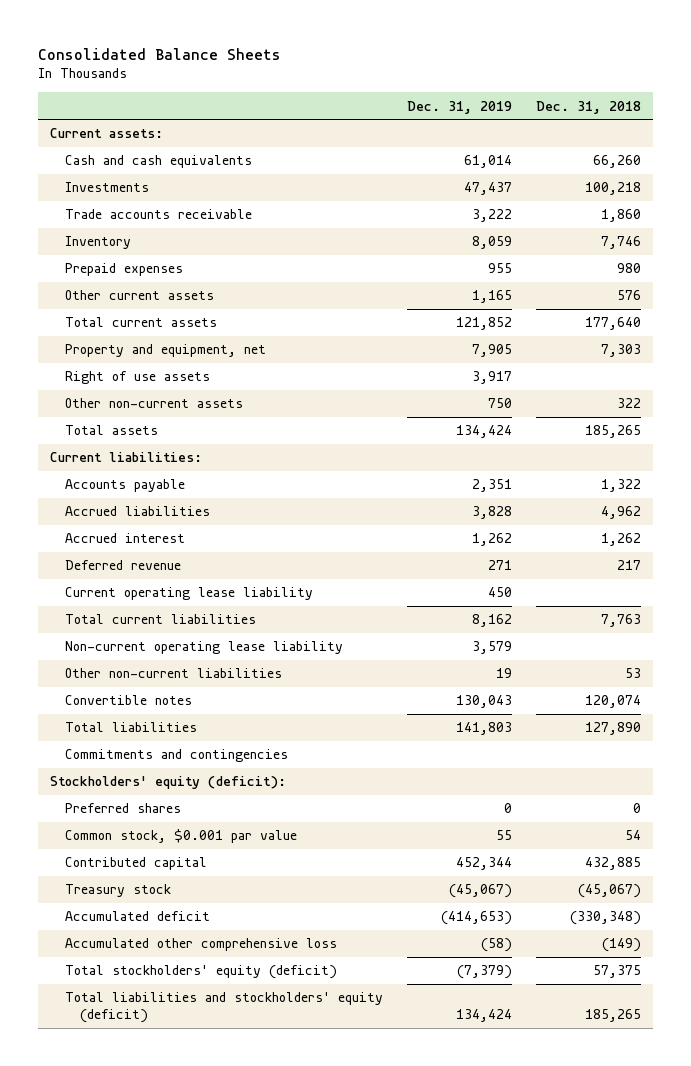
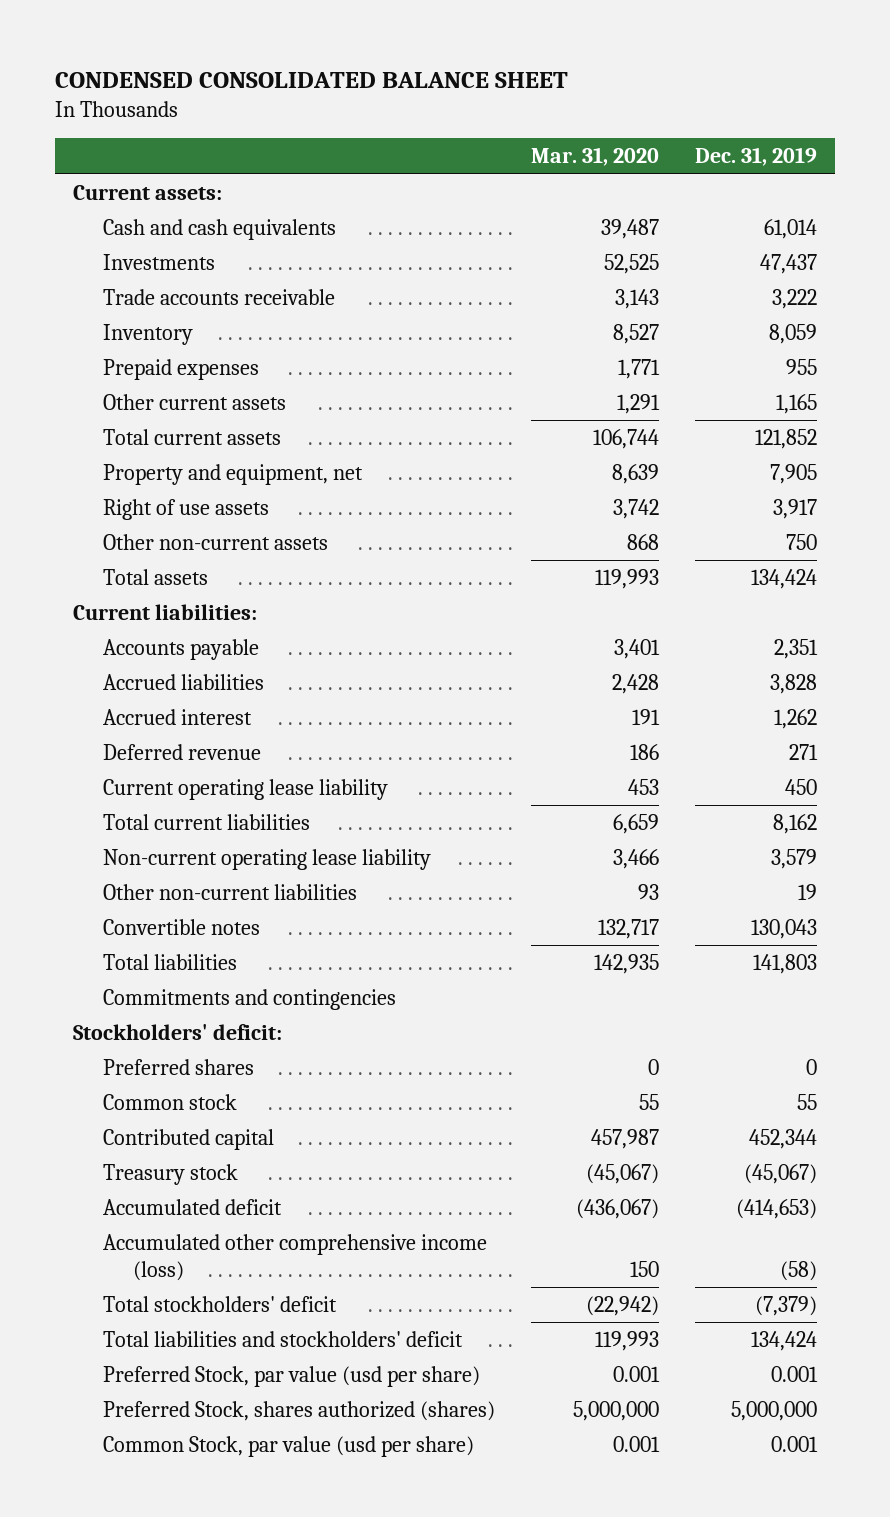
[37,47,281,60] Consolidated Balance Sheets -> [55,72,569,89] CONDENSED CONSOLIDATED BALANCE SHEET
[535,100,641,114] Dec. 31, 2018 -> none
none -> [530,147,659,167] Mar. 31, 2020
[49,776,286,790] Stockholders' equity (deficit): -> [73,1023,283,1040] Stockholders' deficit:
[65,829,298,844] Common stock, $0.001 par value -> none
none -> [103,1093,238,1110] Common stock
[65,938,338,952] Accumulated other comprehensive loss -> [103,1233,488,1281] Accumulated other comprehensive income (loss)
[65,965,338,980] Total stockholders' equity (deficit) -> [103,1295,338,1312] Total stockholders' deficit
[65,992,384,1024] Total liabilities and stockholders' equity (deficit) -> [103,1330,464,1347] Total liabilities and stockholders' deficit
none -> [103,1365,481,1387] Preferred Stock, par value (usd per share)
none -> [103,1400,496,1421] Preferred Stock, shares authorized (shares)
none -> [103,1435,475,1457] Common Stock, par value (usd per share)

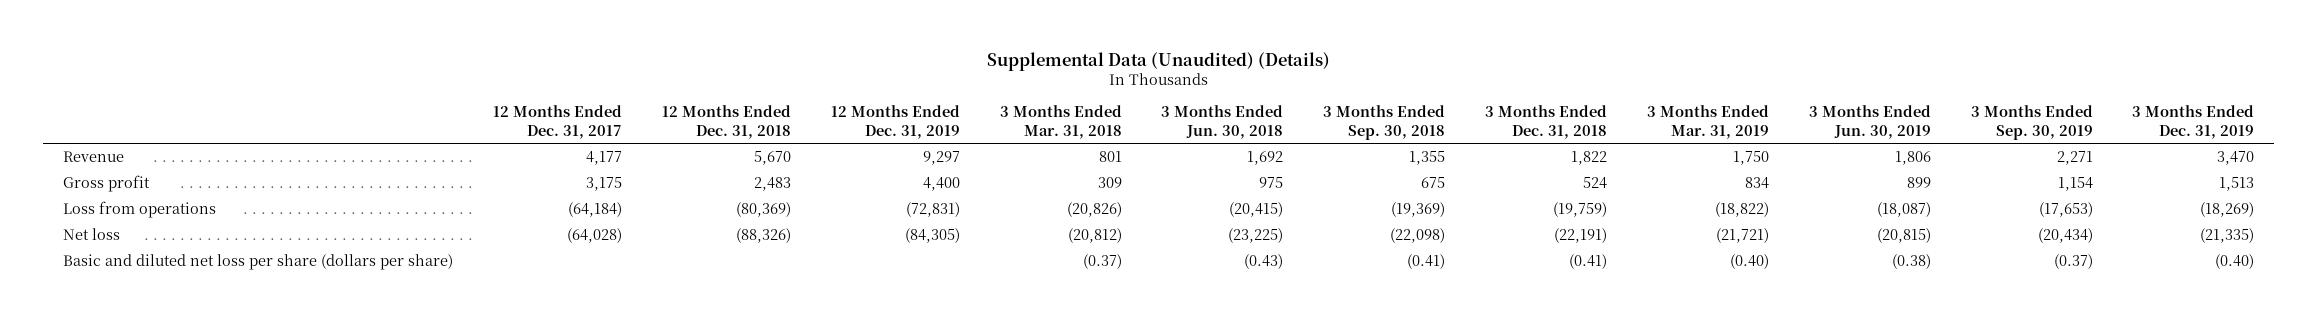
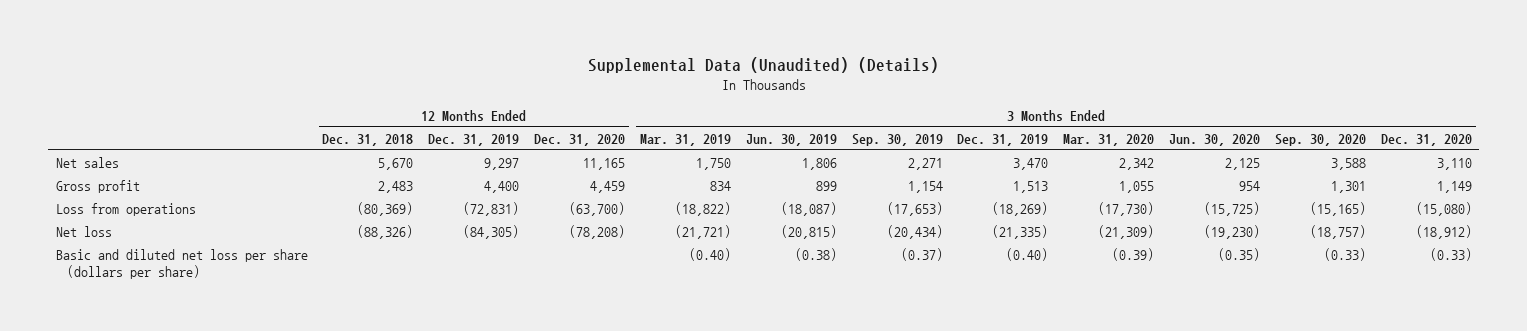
[493,105,623,139] 12 Months Ended Dec. 31, 2017 -> none
[999,105,1122,139] 3 Months Ended Mar. 31, 2018 -> none
[1161,105,1284,139] 3 Months Ended Jun. 30, 2018 -> none
[1323,105,1446,140] 3 Months Ended Sep. 30, 2018 -> none
[1485,105,1608,139] 3 Months Ended Dec. 31, 2018 -> none
none -> [534,133,626,146] Dec. 31, 2020
none -> [1063,133,1155,146] Mar. 31, 2020
none -> [1169,133,1261,146] Jun. 30, 2020
none -> [1274,133,1366,146] Sep. 30, 2020
none -> [1380,133,1472,146] Dec. 31, 2020
[63,151,125,163] Revenue -> [55,157,119,169] Net sales

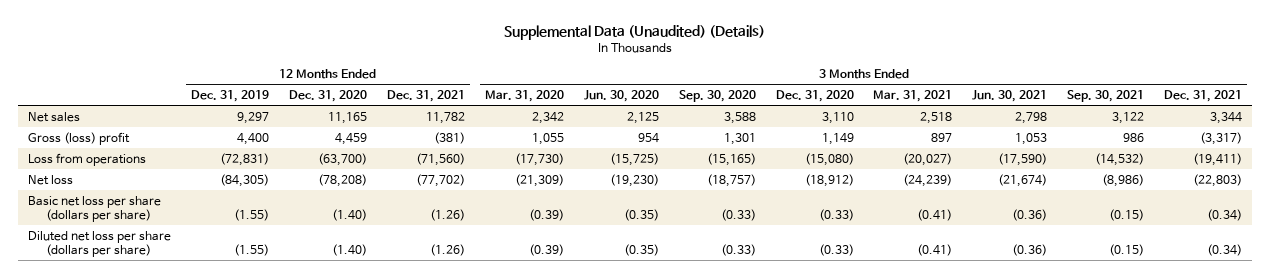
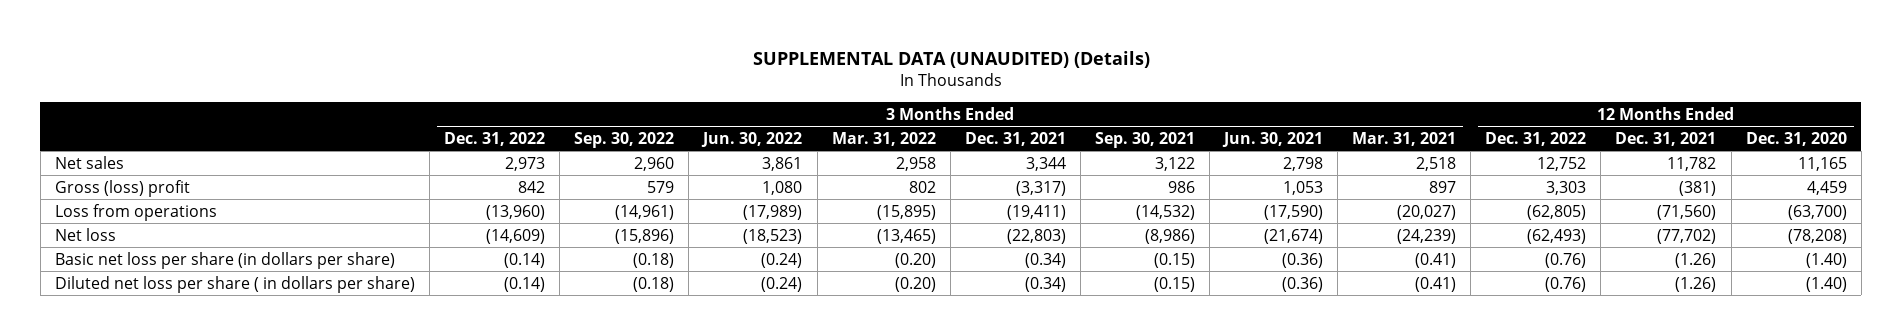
[504,24,766,40] Supplemental Data (Unaudited) (Details) -> [752,51,1150,69] SUPPLEMENTAL DATA (UNAUDITED) (Details)
[190,90,269,103] Dec. 31, 2019 -> none
[484,90,564,103] Mar. 31, 2020 -> none
[583,90,659,103] Jun. 30, 2020 -> none
[678,90,756,103] Sep. 30, 2020 -> none
[775,90,854,103] Dec. 31, 2020 -> none
none -> [444,131,546,146] Dec. 31, 2022
none -> [574,131,675,148] Sep. 30, 2022
none -> [701,131,803,147] Jun. 30, 2022
none -> [831,131,936,146] Mar. 31, 2022
none -> [1485,131,1587,146] Dec. 31, 2022
[27,195,161,223] Basic net loss per share (dollars per share) -> [55,251,396,269] Basic net loss per share (in dollars per share)
[27,230,171,258] Diluted net loss per share (dollars per share) -> [55,275,416,293] Diluted net loss per share ( in dollars per share)

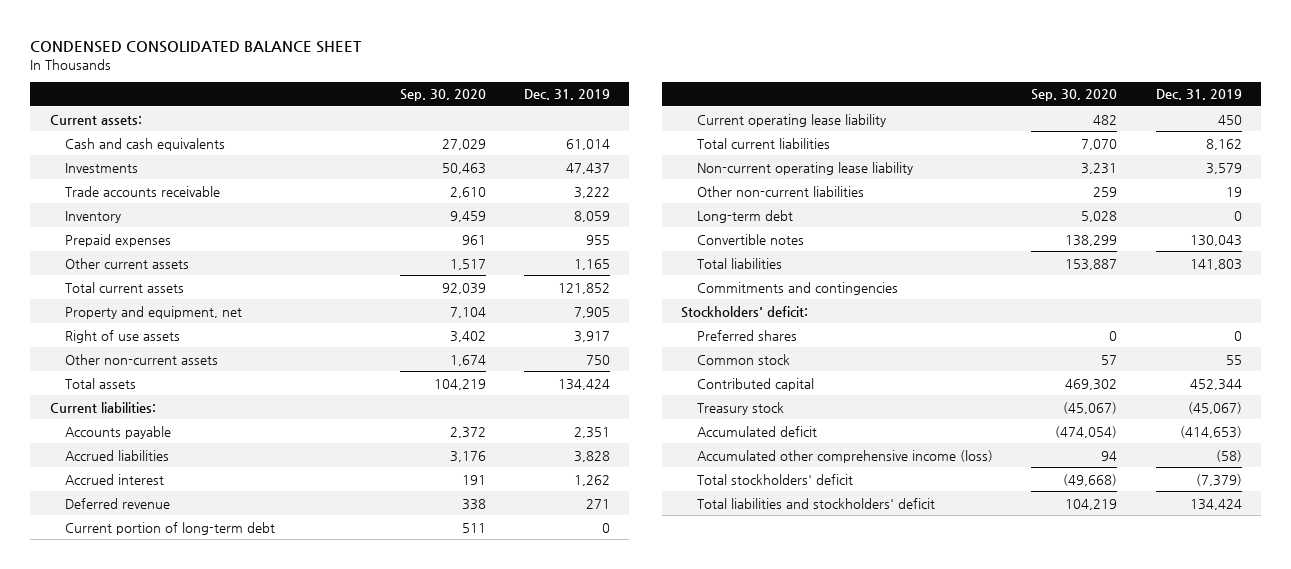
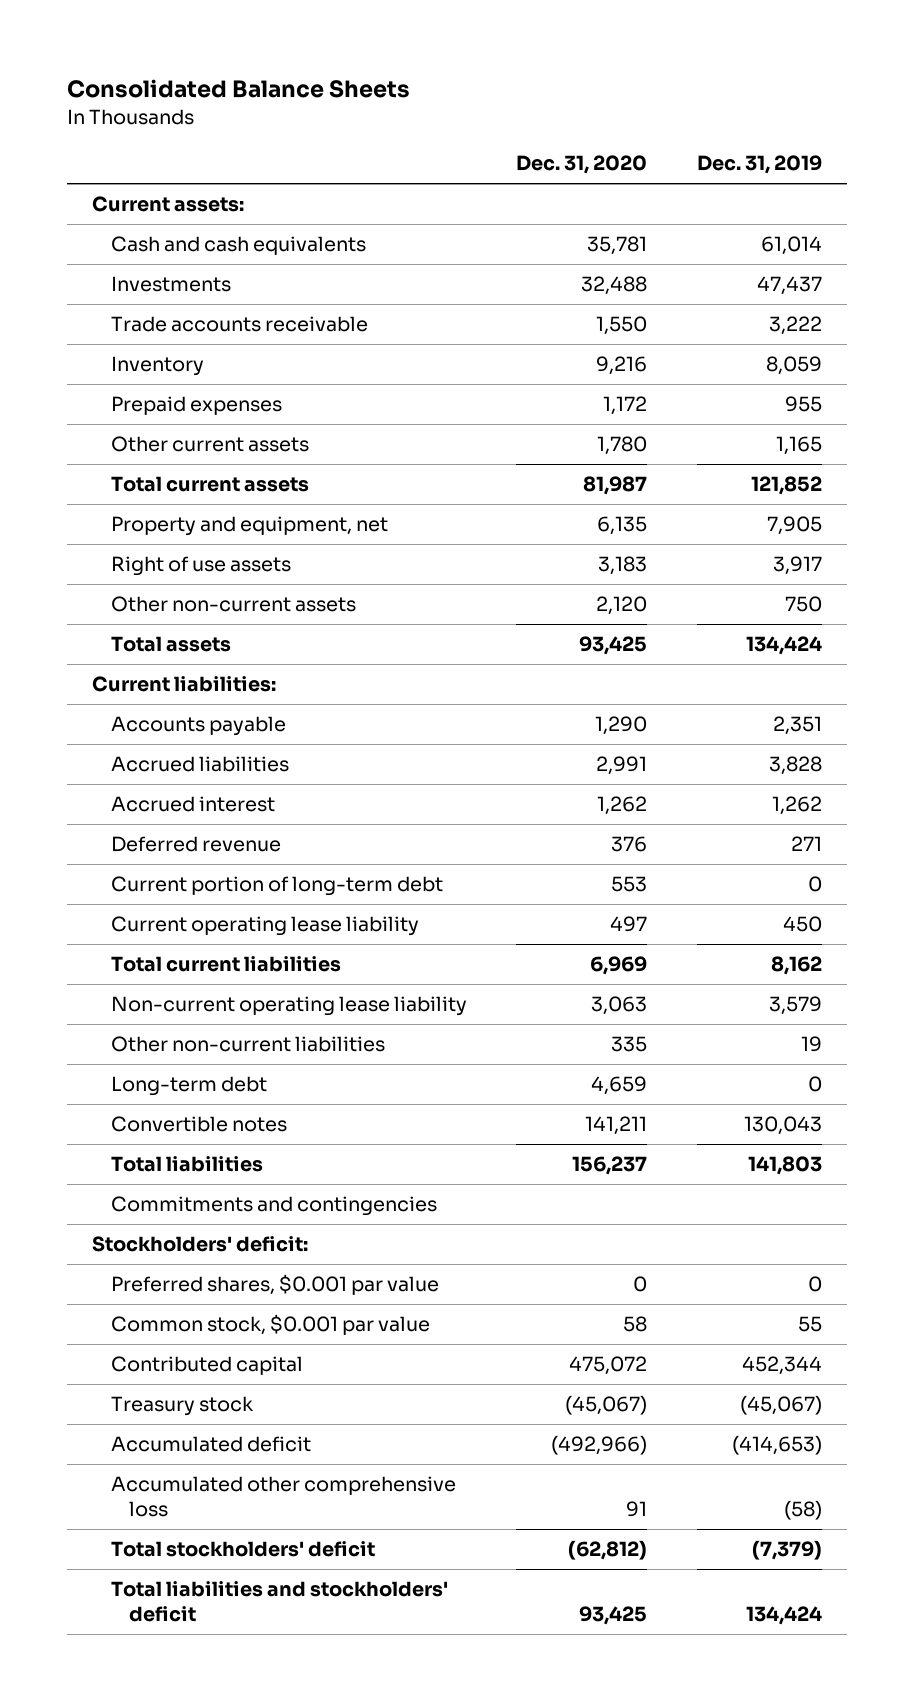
[30,40,363,53] CONDENSED CONSOLIDATED BALANCE SHEET -> [67,79,411,99] Consolidated Balance Sheets
[399,89,486,102] Sep. 30, 2020 -> none
none -> [516,155,648,175] Dec. 31, 2020
[696,353,790,365] Common stock -> none
[696,329,797,341] Preferred shares -> [110,1274,439,1296] Preferred shares, $0.001 par value
none -> [110,1314,430,1336] Common stock, $0.001 par value
[696,449,993,463] Accumulated other comprehensive income (loss) -> [110,1476,456,1518] Accumulated other comprehensive loss

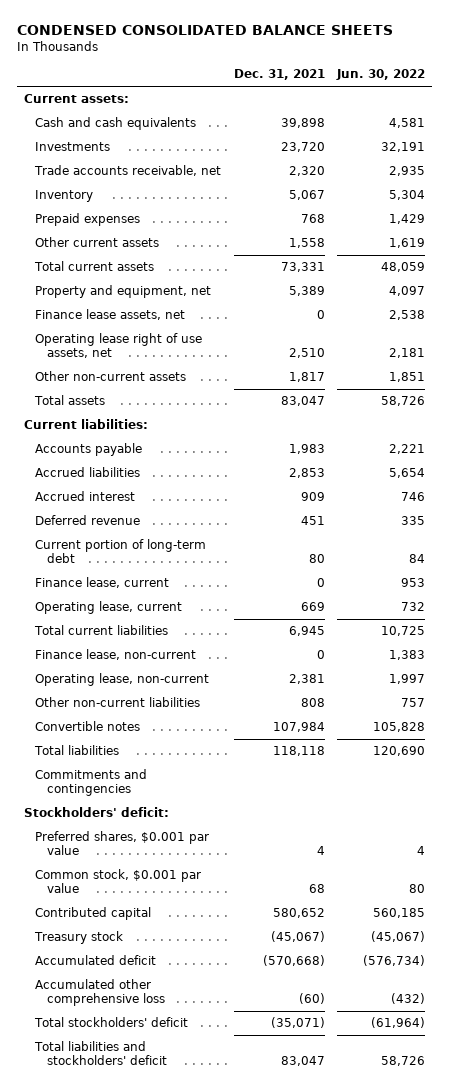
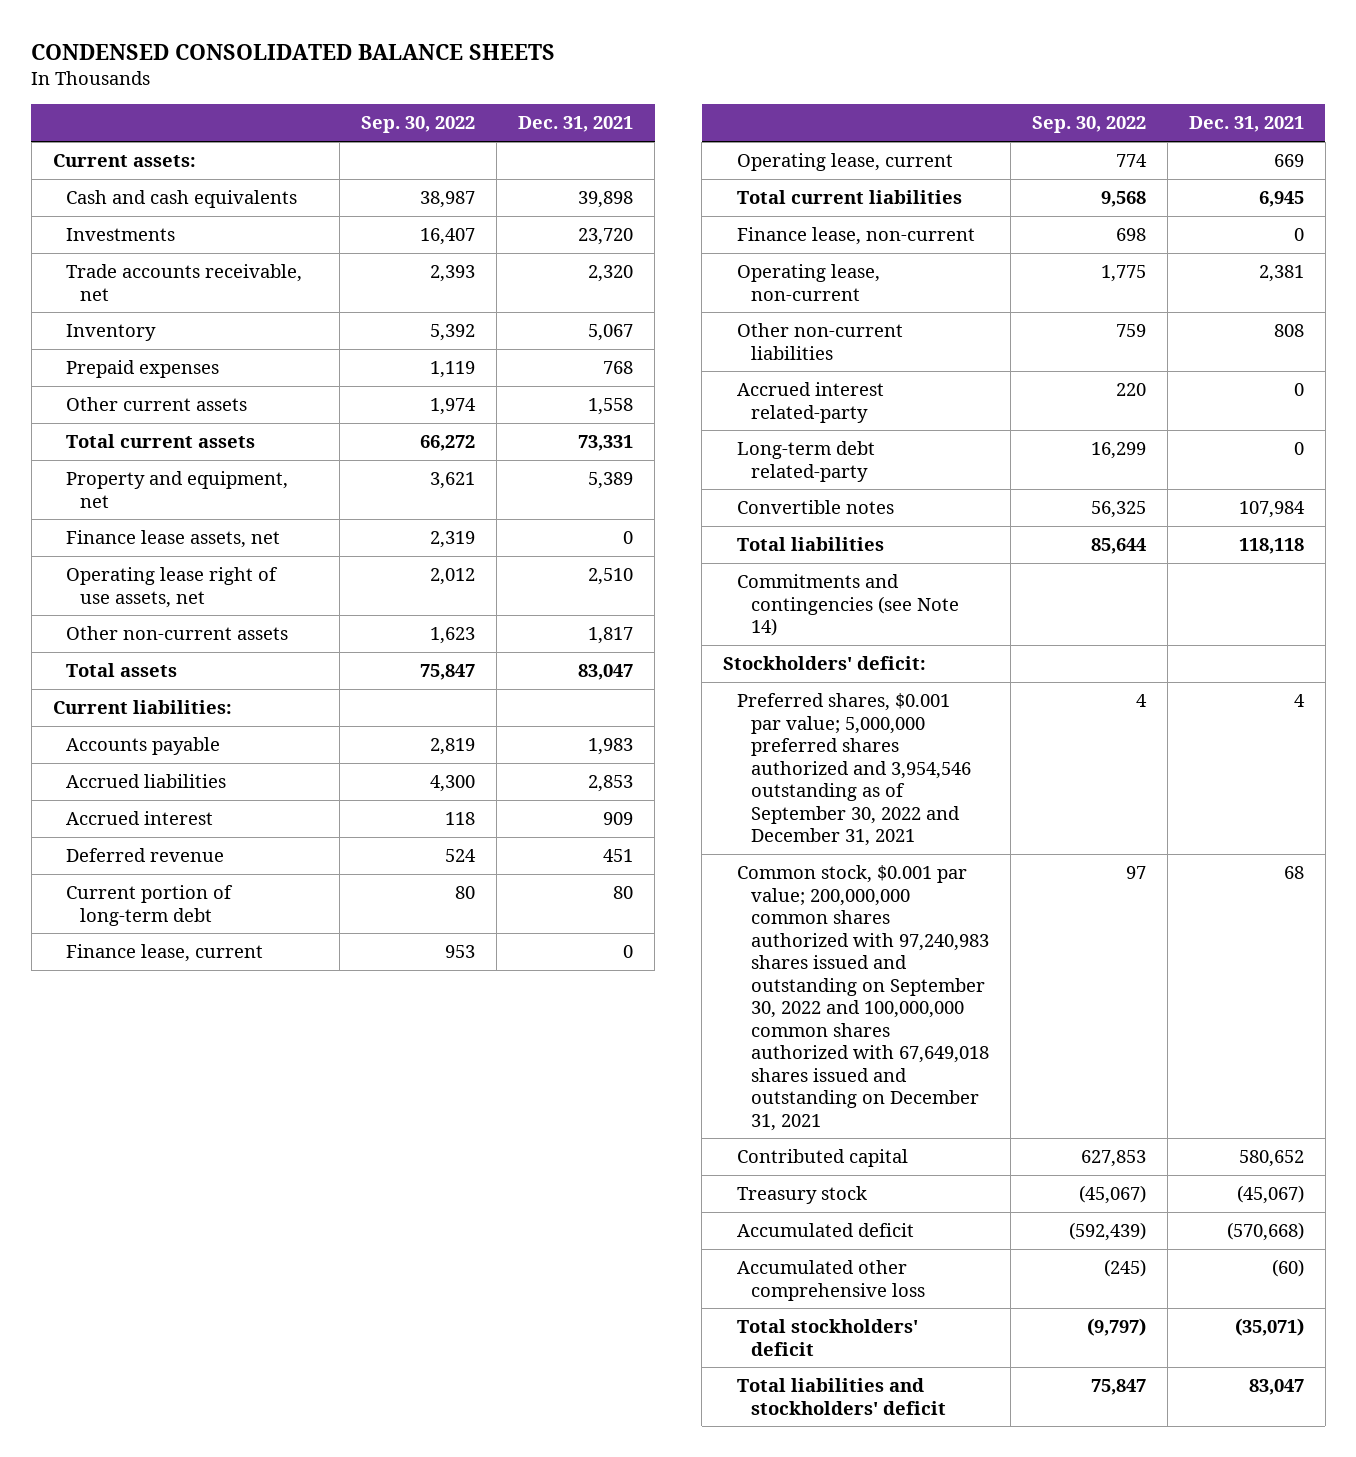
[336,69,426,81] Jun. 30, 2022 -> none
none -> [361,116,476,134] Sep. 30, 2022
none -> [736,382,884,423] Accrued interest related-party
none -> [736,441,875,482] Long-term debt related-party
[35,768,148,797] Commitments and contingencies -> [736,574,959,637] Commitments and contingencies (see Note 14)
[35,830,210,856] Preferred shares, $0.001 par value -> [736,693,971,847] Preferred shares, $0.001 par value; 5,000,000 preferred shares authorized and 3,954,546 outstanding as of September 30, 2022 and December 31, 2021
[35,868,202,894] Common stock, $0.001 par value -> [736,865,989,1131] Common stock, $0.001 par value; 200,000,000 common shares authorized with 97,240,983 shares issued and outstanding on September 30, 2022 and 100,000,000 common shares authorized with 67,649,018 shares issued and outstanding on December 31, 2021

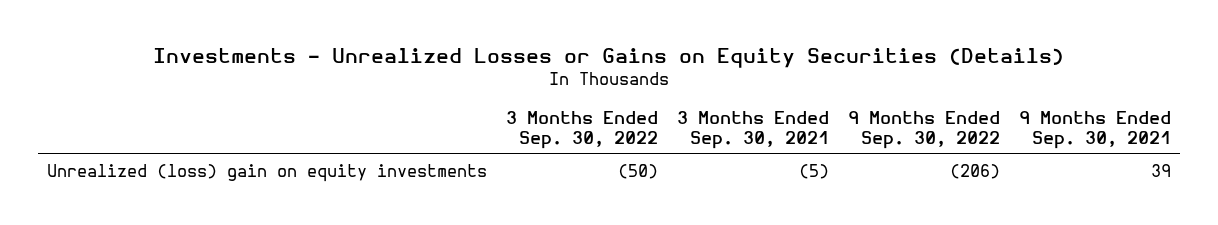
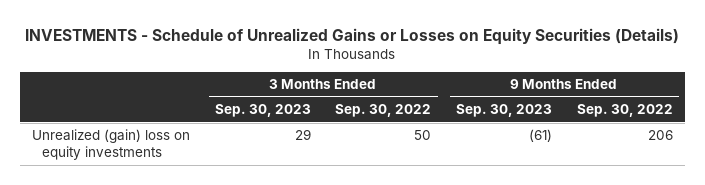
[152,48,1064,69] Investments - Unrealized Losses or Gains on Equity Securities (Details) -> [25,27,680,45] INVESTMENTS - Schedule of Unrealized Gains or Losses on Equity Securities (Details)
[676,111,829,149] 3 Months Ended Sep. 30, 2021 -> none
[1018,111,1171,149] 9 Months Ended Sep. 30, 2021 -> none
none -> [214,104,311,118] Sep. 30, 2023
none -> [456,104,553,118] Sep. 30, 2023
[46,164,487,183] Unrealized (loss) gain on equity investments -> [32,129,191,161] Unrealized (gain) loss on equity investments
[617,164,658,180] (50) -> [414,130,432,141] 50
[949,164,1000,180] (206) -> [647,130,673,141] 206

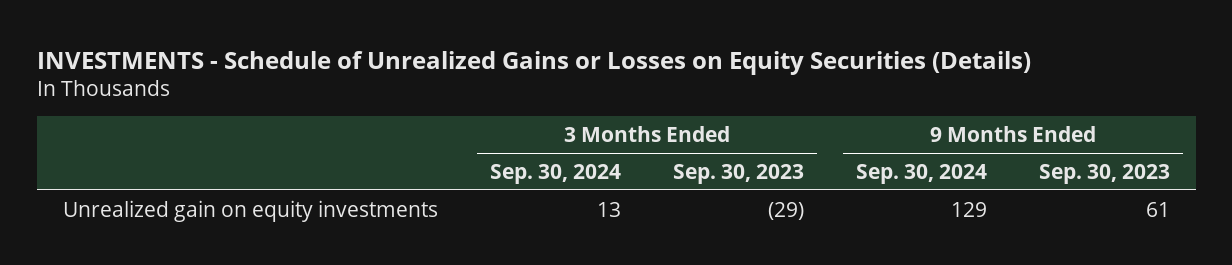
[335,104,432,118] Sep. 30, 2022 -> none
[576,104,673,118] Sep. 30, 2022 -> none
none -> [489,163,621,184] Sep. 30, 2024
none -> [855,163,987,184] Sep. 30, 2024
[32,129,191,161] Unrealized (gain) loss on equity investments -> [62,199,438,222] Unrealized gain on equity investments
[294,129,311,141] 29 -> [767,201,804,220] (29)
[529,129,553,143] (61) -> [1145,201,1170,217] 61

